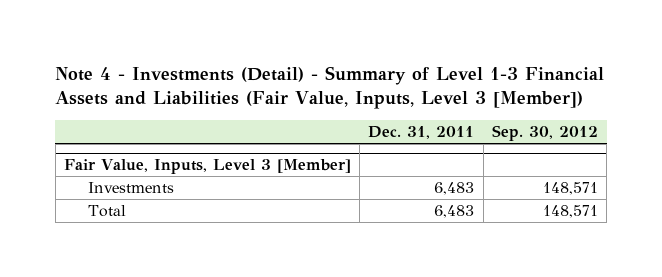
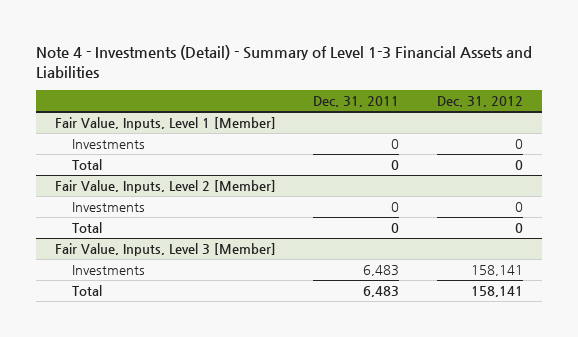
[55,65,605,110] Note 4 - Investments (Detail) - Summary of Level 1-3 Financial Assets and Liabilities (Fair Value, Inputs, Level 3 [Member]) -> [36,44,533,78] Note 4 - Investments (Detail) - Summary of Level 1-3 Financial Assets and Liabilities
[491,125,598,142] Sep. 30, 2012 -> none
none -> [436,96,523,108] Dec. 31, 2012
none -> [54,117,276,131] Fair Value, Inputs, Level 1 [Member]
none -> [71,139,145,150] Investments
none -> [71,159,102,171] Total
none -> [54,180,276,194] Fair Value, Inputs, Level 2 [Member]
none -> [71,202,145,213] Investments
none -> [71,222,102,234] Total

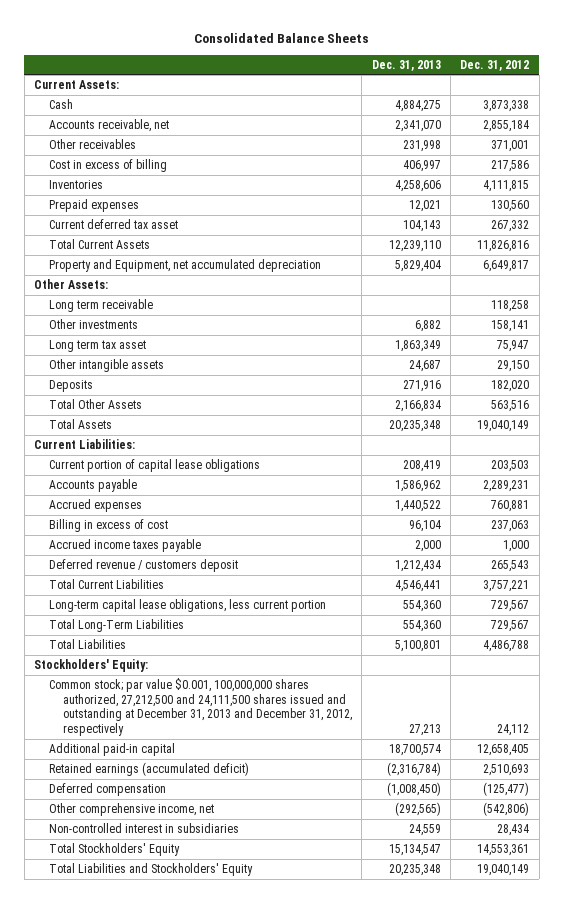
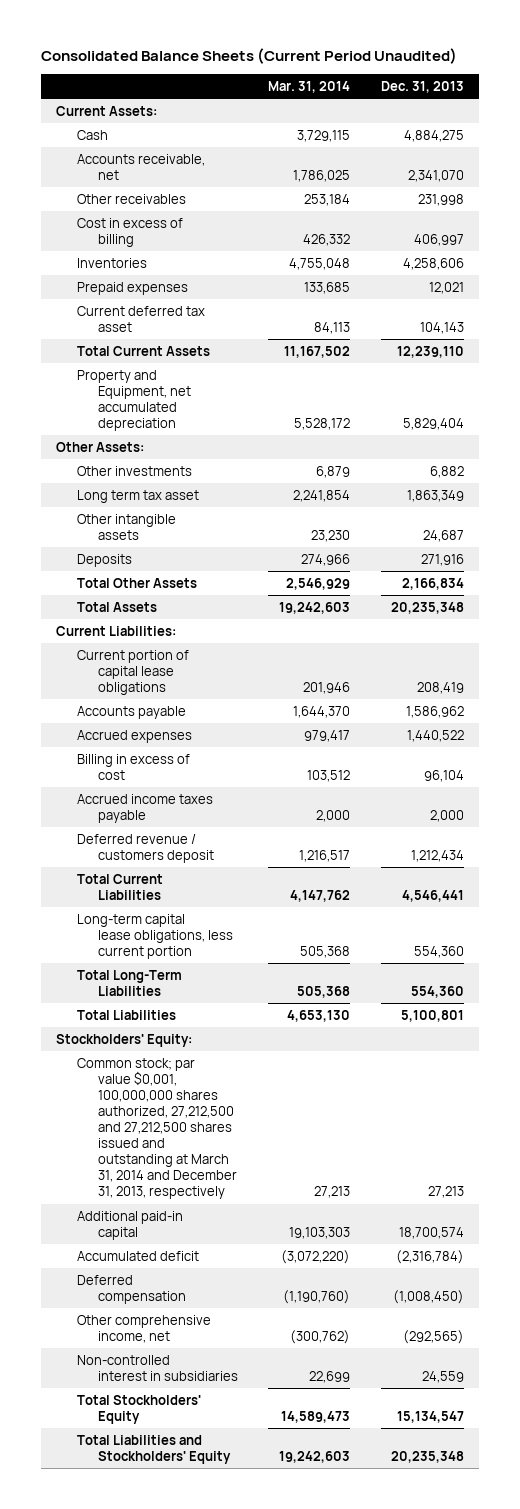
[193,32,369,43] Consolidated Balance Sheets -> [40,47,457,64] Consolidated Balance Sheets (Current Period Unaudited)
[460,59,530,71] Dec. 31, 2012 -> none
none -> [268,80,351,93] Mar. 31, 2014
[48,299,153,313] Long term receivable -> none
[48,678,352,736] Common stock; par value $0.001, 100,000,000 shares authorized, 27,212,500 and 24,111,500 shares issued and outstanding at December 31, 2013 and December 31, 2012, respectively -> [76,1057,237,1200] Common stock; par value $0,001, 100,000,000 shares authorized, 27,212,500 and 27,212,500 shares issued and outstanding at March 31, 2014 and December 31, 2013, respectively
[48,762,249,777] Retained earnings (accumulated deficit) -> [76,1250,199,1261] Accumulated deficit

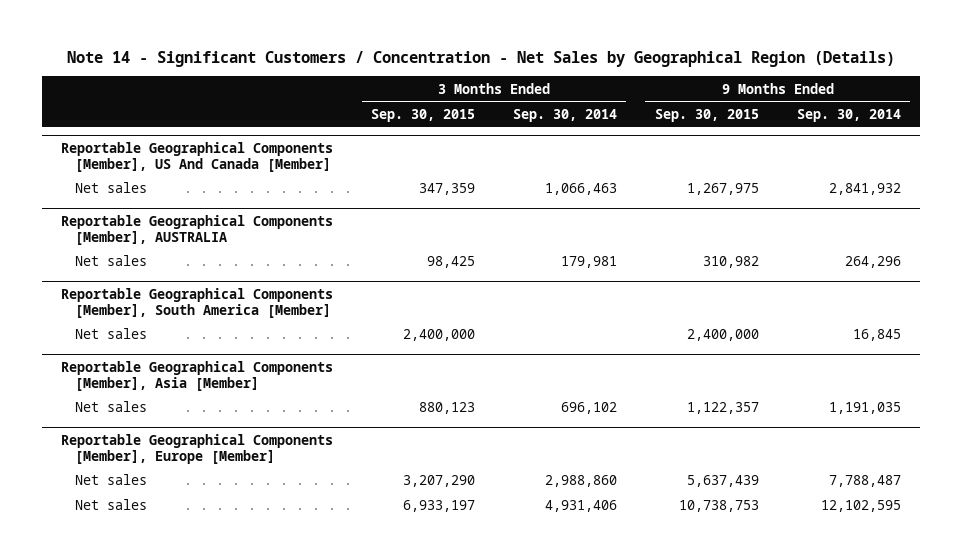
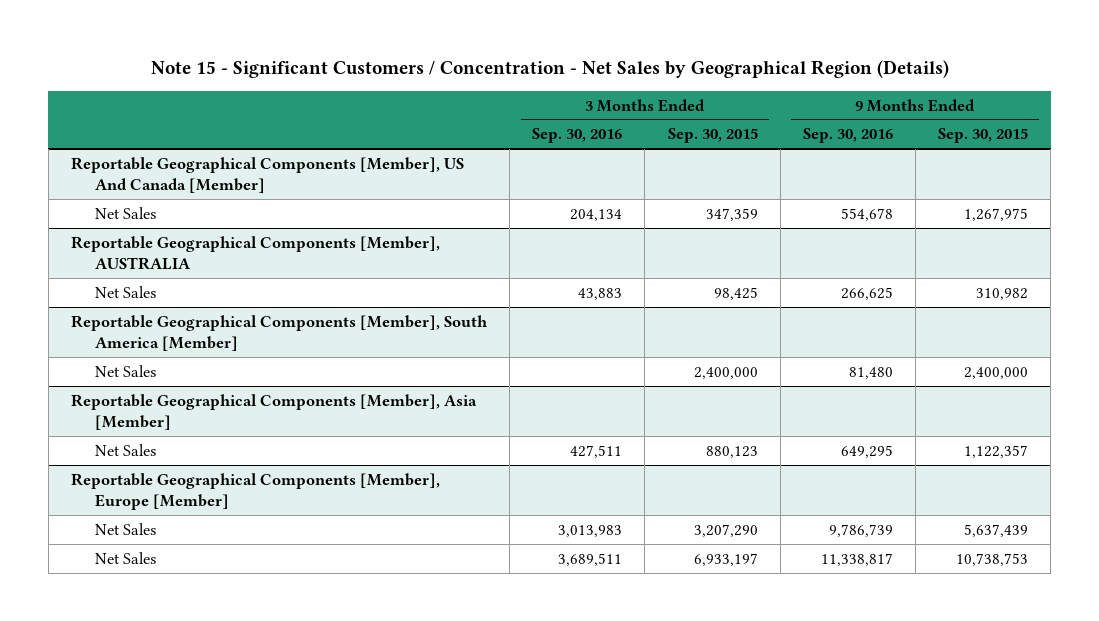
[66,50,895,67] Note 14 - Significant Customers / Concentration - Net Sales by Geographical Region (Details) -> [150,60,949,79] Note 15 - Significant Customers / Concentration - Net Sales by Geographical Region (Details)
[512,109,617,123] Sep. 30, 2014 -> none
[796,109,901,123] Sep. 30, 2014 -> none
none -> [532,128,623,144] Sep. 30, 2016
none -> [802,128,893,144] Sep. 30, 2016
[75,182,148,194] Net sales -> [95,206,157,219] Net Sales
[75,255,148,267] Net sales -> [95,285,157,298] Net Sales
[75,328,148,340] Net sales -> [95,364,157,377] Net Sales
[75,401,148,413] Net sales -> [95,443,157,456] Net Sales
[75,474,148,486] Net sales -> [95,522,157,535] Net Sales
[75,499,148,511] Net sales -> [95,551,157,564] Net Sales

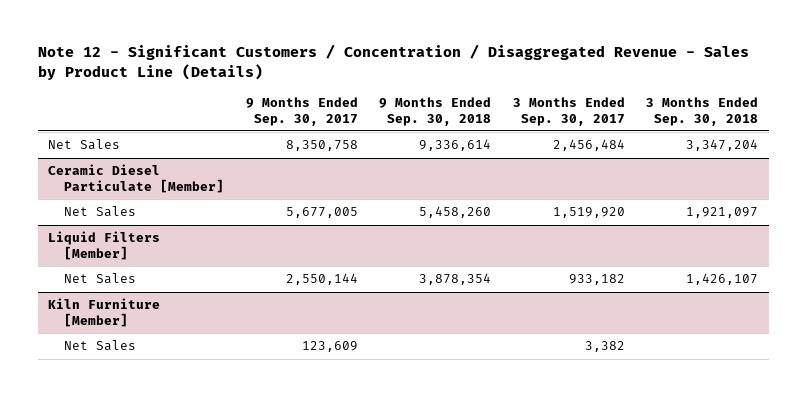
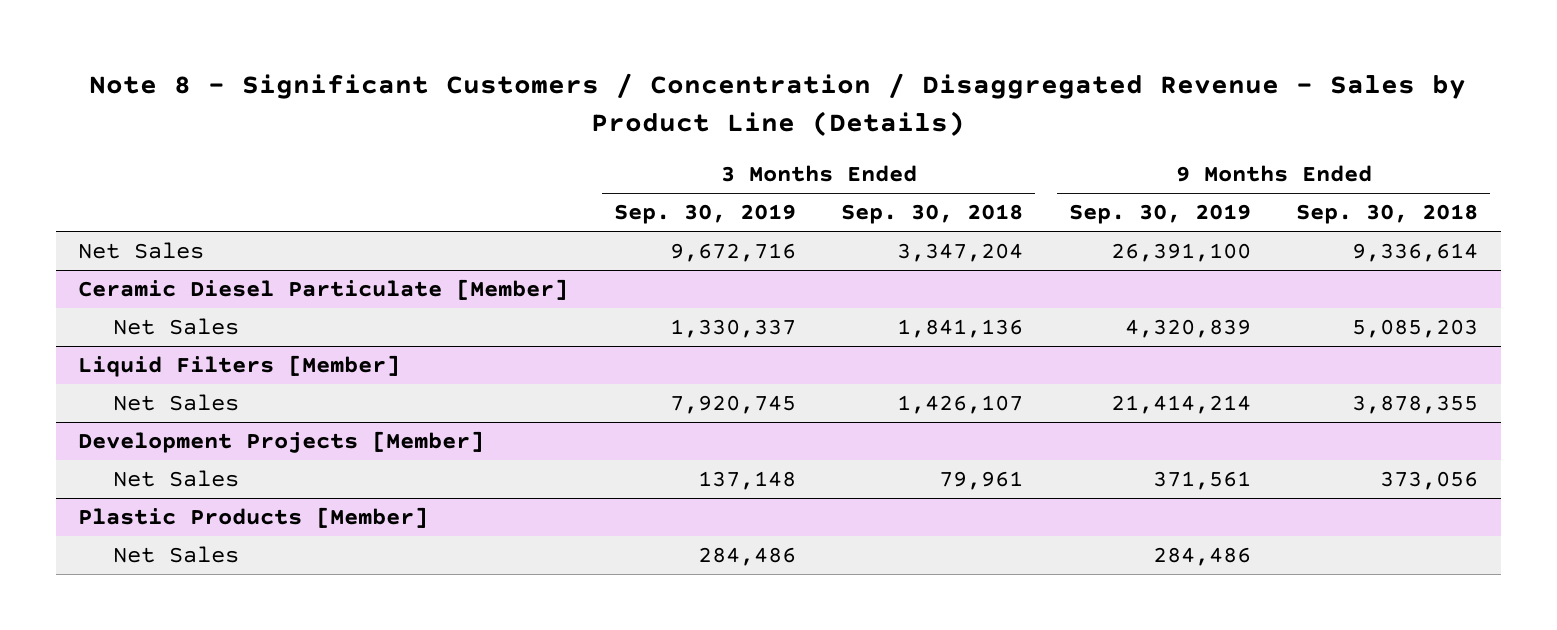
[37,44,749,81] Note 12 - Significant Customers / Concentration / Disaggregated Revenue - Sales by Product Line (Details) -> [89,73,1467,136] Note 8 - Significant Customers / Concentration / Disaggregated Revenue - Sales by Product Line (Details)
[245,96,358,126] 9 Months Ended Sep. 30, 2017 -> none
[512,96,625,126] 3 Months Ended Sep. 30, 2017 -> none
none -> [613,204,796,225] Sep. 30, 2019
none -> [1068,204,1251,225] Sep. 30, 2019
[419,206,492,219] 5,458,260 -> [1352,319,1479,339] 5,085,203
[686,207,759,219] 1,921,097 -> [897,319,1024,339] 1,841,136
[48,298,161,327] Kiln Furniture [Member] -> none
[419,273,492,286] 3,878,354 -> [1352,395,1479,415] 3,878,355
none -> [78,431,485,454] Development Projects [Member]
none -> [113,470,240,488] Net Sales
none -> [78,507,429,529] Plastic Products [Member]

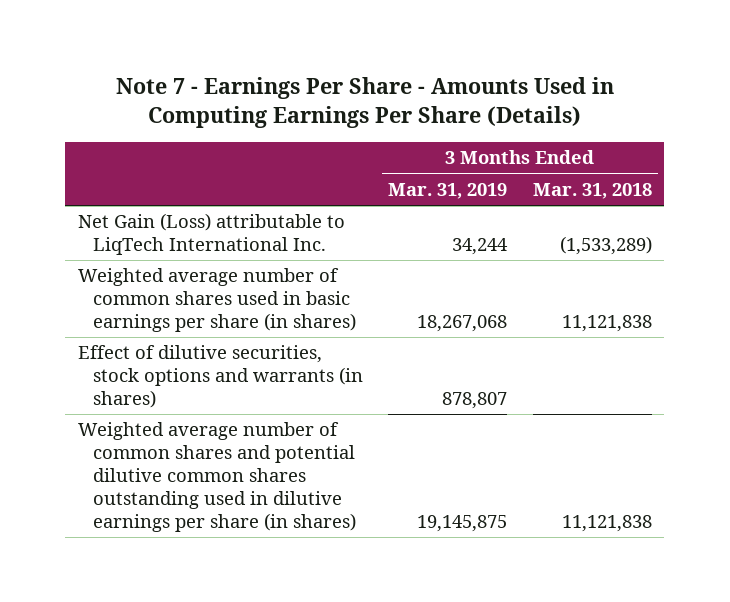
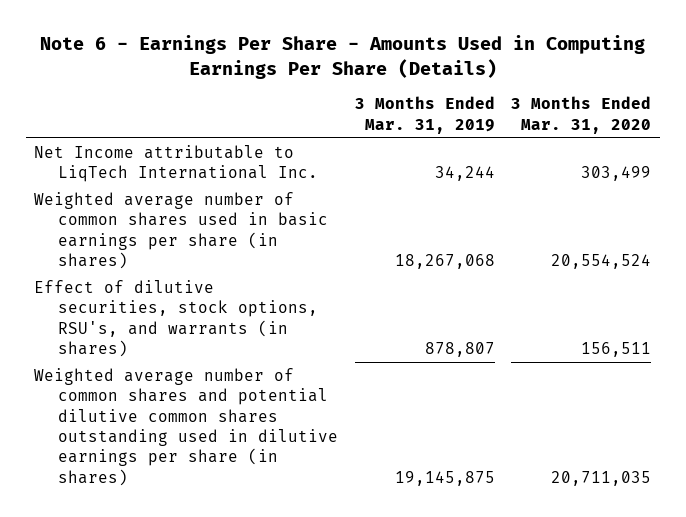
[115,77,614,129] Note 7 - Earnings Per Share - Amounts Used in Computing Earnings Per Share (Details) -> [39,35,645,79] Note 6 - Earnings Per Share - Amounts Used in Computing Earnings Per Share (Details)
[532,182,652,199] Mar. 31, 2018 -> none
none -> [511,96,652,134] 3 Months Ended Mar. 31, 2020
[78,213,346,256] Net Gain (Loss) attributable to LiqTech International Inc. -> [34,144,319,183] Net Income attributable to LiqTech International Inc.
[78,345,363,409] Effect of dilutive securities, stock options and warrants (in shares) -> [34,279,319,358] Effect of dilutive securities, stock options, RSU's, and warrants (in shares)

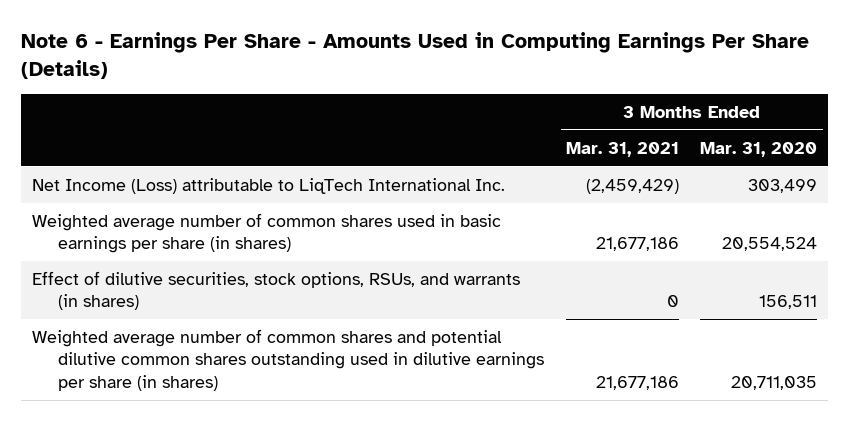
[354,96,495,134] 3 Months Ended Mar. 31, 2019 -> none
none -> [565,141,679,157] Mar. 31, 2021
[34,144,319,183] Net Income attributable to LiqTech International Inc. -> [31,178,505,195] Net Income (Loss) attributable to LiqTech International Inc.
[34,279,319,358] Effect of dilutive securities, stock options, RSU's, and warrants (in shares) -> [31,271,520,311] Effect of dilutive securities, stock options, RSUs, and warrants (in shares)

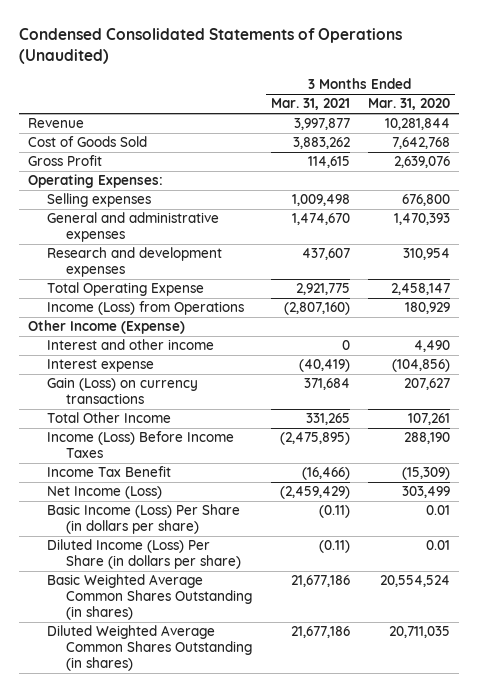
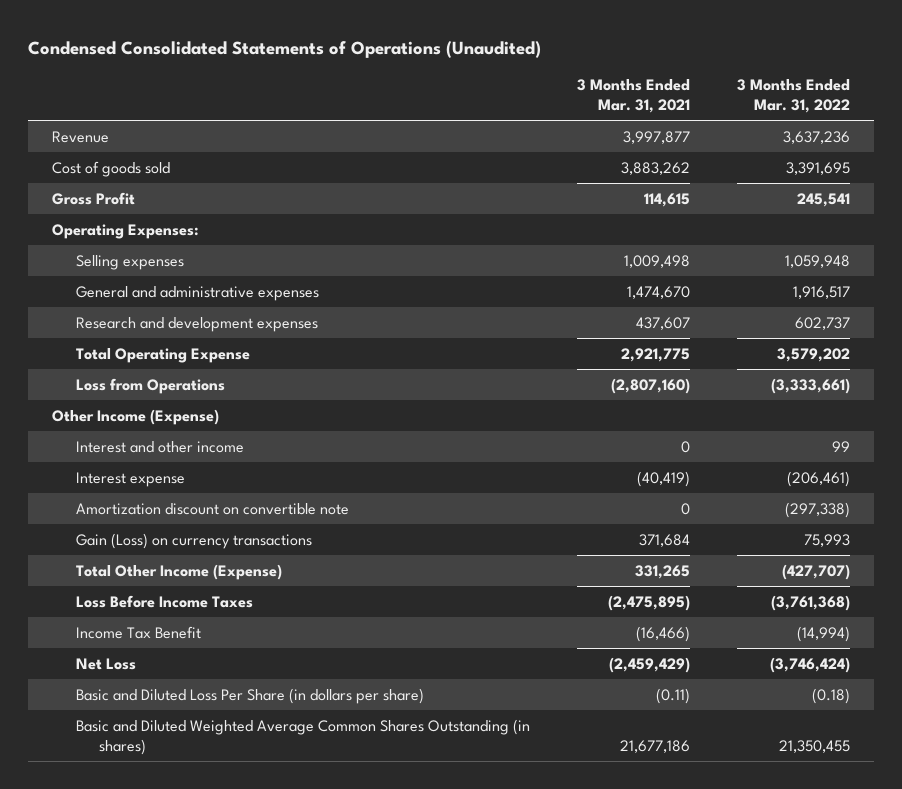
[368,98,451,111] Mar. 31, 2020 -> none
none -> [737,79,851,114] 3 Months Ended Mar. 31, 2022
[28,136,148,148] Cost of Goods Sold -> [52,160,171,177] Cost of goods sold
[47,301,245,316] Income (Loss) from Operations -> [75,377,225,394] Loss from Operations
none -> [75,502,349,515] Amortization discount on convertible note
[47,412,172,424] Total Other Income -> [75,563,282,580] Total Other Income (Expense)
[47,431,235,459] Income (Loss) Before Income Taxes -> [75,594,253,608] Loss Before Income Taxes
[47,539,242,570] Diluted Income (Loss) Per Share (in dollars per share) -> none
[47,625,253,672] Diluted Weighted Average Common Shares Outstanding (in shares) -> none
[47,486,163,500] Net Income (Loss) -> [75,657,136,670] Net Loss
[47,504,241,535] Basic Income (Loss) Per Share (in dollars per share) -> [75,687,424,704] Basic and Diluted Loss Per Share (in dollars per share)
[47,574,253,621] Basic Weighted Average Common Shares Outstanding (in shares) -> [75,718,530,755] Basic and Diluted Weighted Average Common Shares Outstanding (in shares)

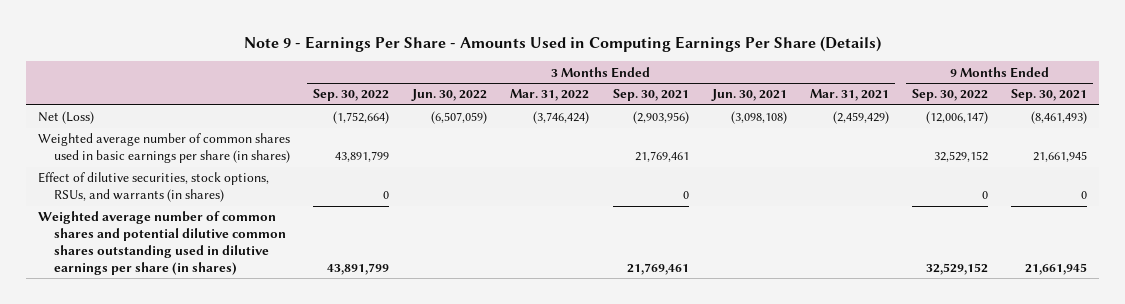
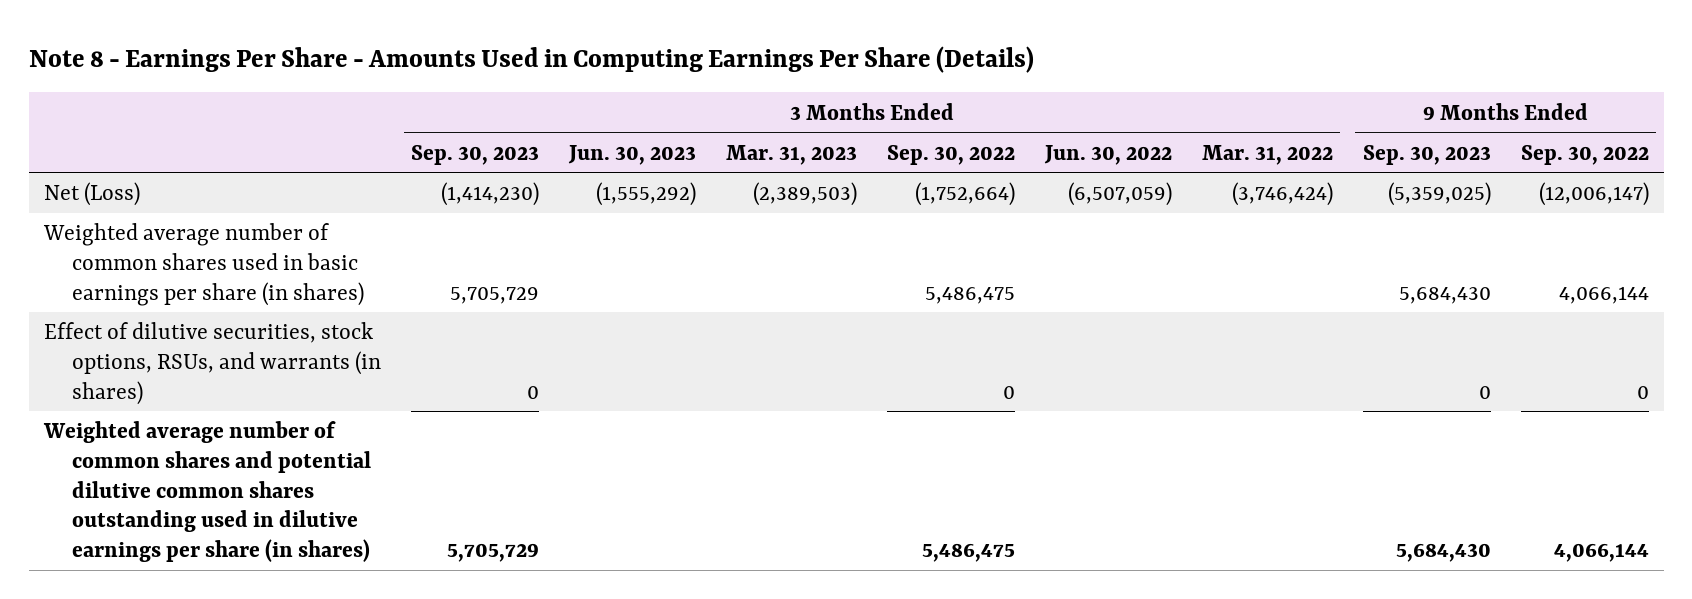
[243,35,881,52] Note 9 - Earnings Per Share - Amounts Used in Computing Earnings Per Share (Details) -> [28,46,1034,74] Note 8 - Earnings Per Share - Amounts Used in Computing Earnings Per Share (Details)
[612,89,689,102] Sep. 30, 2021 -> none
[710,89,787,102] Jun. 30, 2021 -> none
[809,89,889,102] Mar. 31, 2021 -> none
[1011,89,1088,102] Sep. 30, 2021 -> none
none -> [411,144,540,165] Sep. 30, 2023
none -> [567,144,696,165] Jun. 30, 2023
none -> [725,144,857,165] Mar. 31, 2023
none -> [1362,144,1491,165] Sep. 30, 2023
[335,151,390,163] 43,891,799 -> [924,286,1015,304] 5,486,475
[934,151,989,163] 32,529,152 -> [1558,285,1649,304] 4,066,144
[327,262,390,275] 43,891,799 -> [921,543,1015,563] 5,486,475
[926,262,989,275] 32,529,152 -> [1553,543,1649,563] 4,066,144

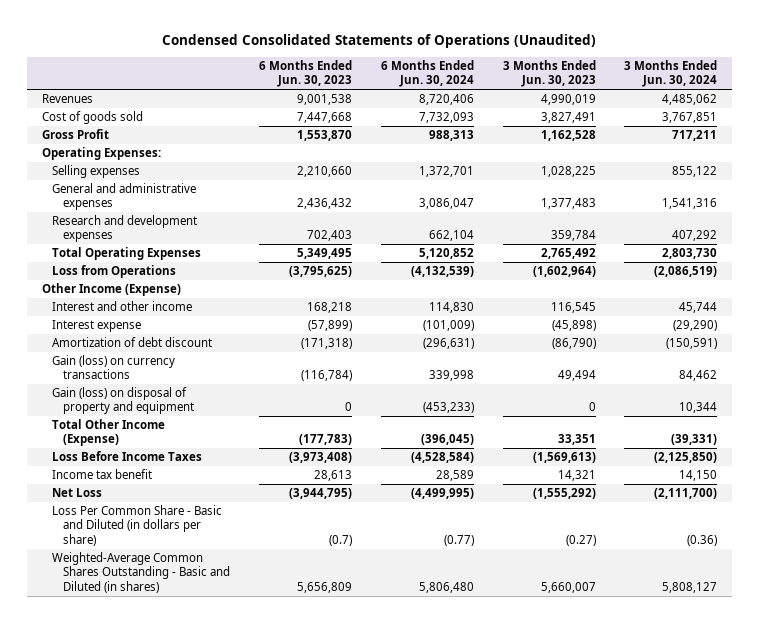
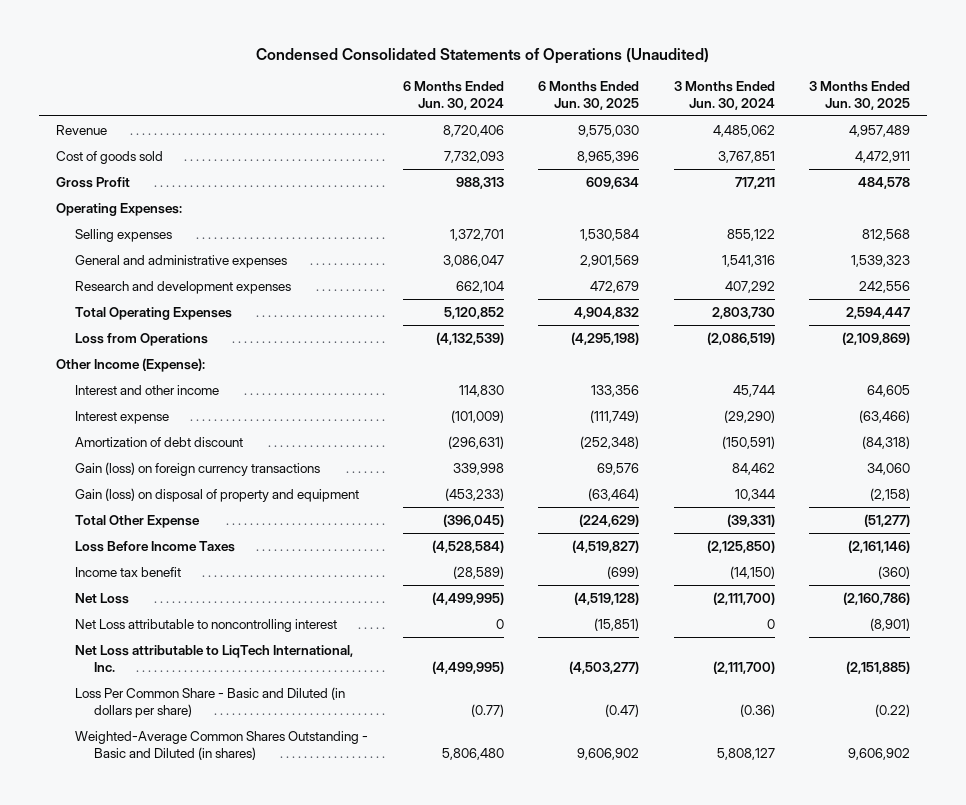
[259,59,353,88] 6 Months Ended Jun. 30, 2023 -> none
[502,59,596,88] 3 Months Ended Jun. 30, 2023 -> none
none -> [538,80,640,110] 6 Months Ended Jun. 30, 2025
none -> [809,80,911,110] 3 Months Ended Jun. 30, 2025
[41,94,93,104] Revenues -> [55,124,107,135] Revenue
[41,283,181,297] Other Income (Expense) -> [55,357,205,372] Other Income (Expense):
[52,355,176,380] Gain (loss) on currency transactions -> [75,461,321,476] Gain (loss) on foreign currency transactions
[52,419,166,447] Total Other Income (Expense) -> [75,514,201,528] Total Other Expense
[435,470,474,482] 28,589 -> [452,565,504,579] (28,589)
[679,470,718,482] 14,150 -> [729,565,775,579] (14,150)
none -> [75,618,338,632] Net Loss attributable to noncontrolling interest
none -> [75,644,354,672] Net Loss attributable to LiqTech International, Inc.

